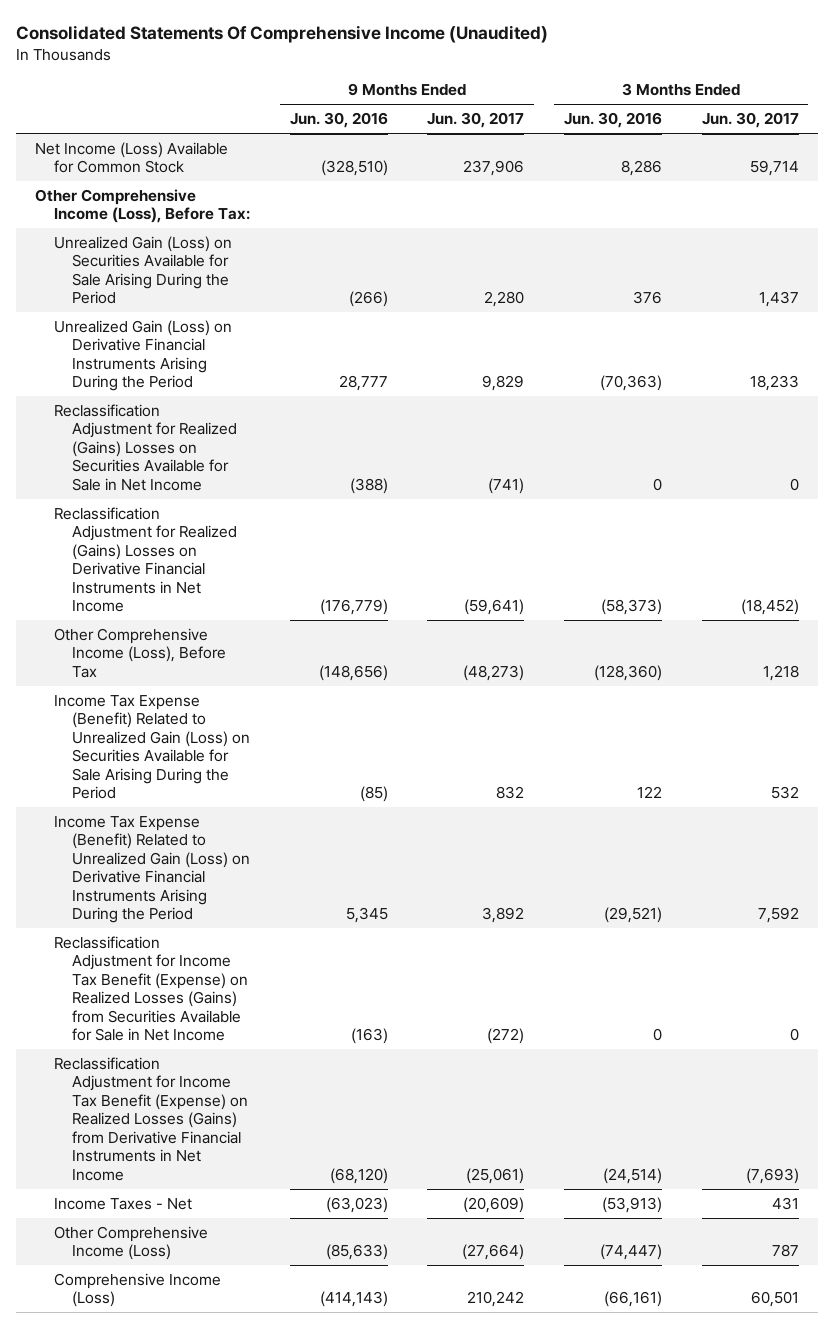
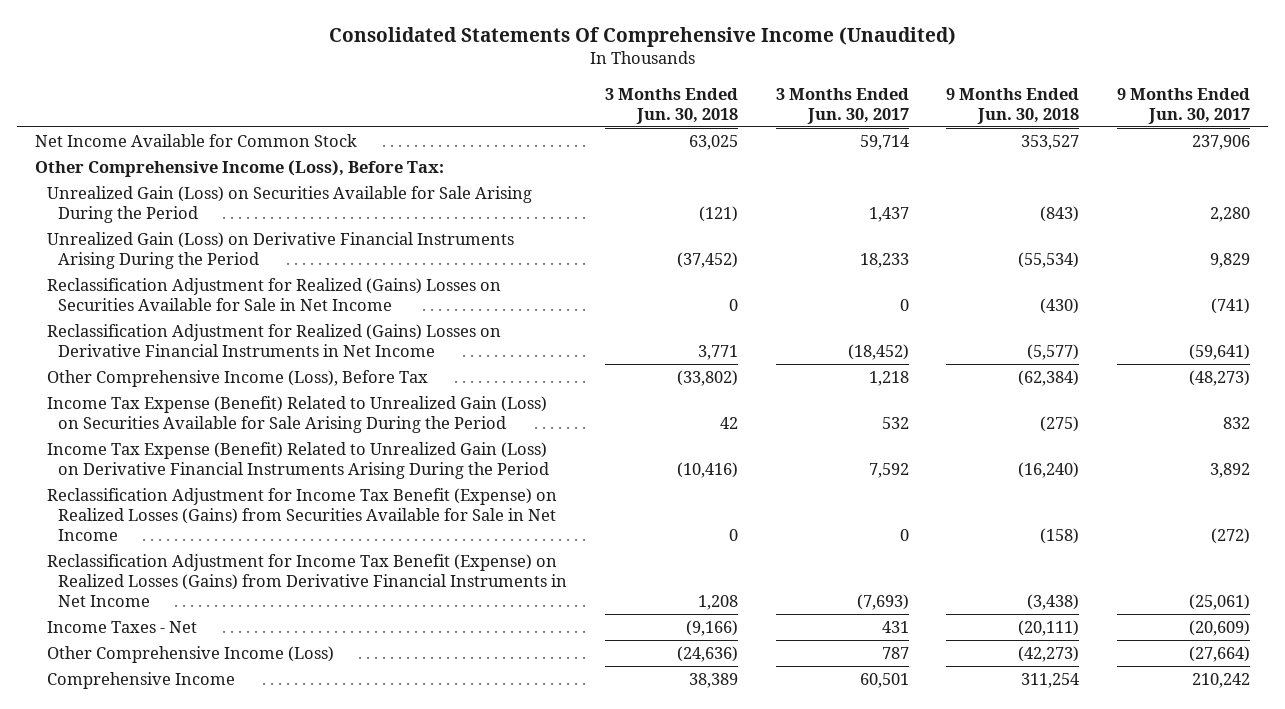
[289,112,388,129] Jun. 30, 2016 -> none
[563,112,662,129] Jun. 30, 2016 -> none
none -> [605,87,739,124] 3 Months Ended Jun. 30, 2018
none -> [946,87,1080,124] 9 Months Ended Jun. 30, 2018
[35,141,229,174] Net Income (Loss) Available for Common Stock -> [35,134,358,148] Net Income Available for Common Stock
[53,1272,221,1308] Comprehensive Income (Loss) -> [46,672,235,690] Comprehensive Income

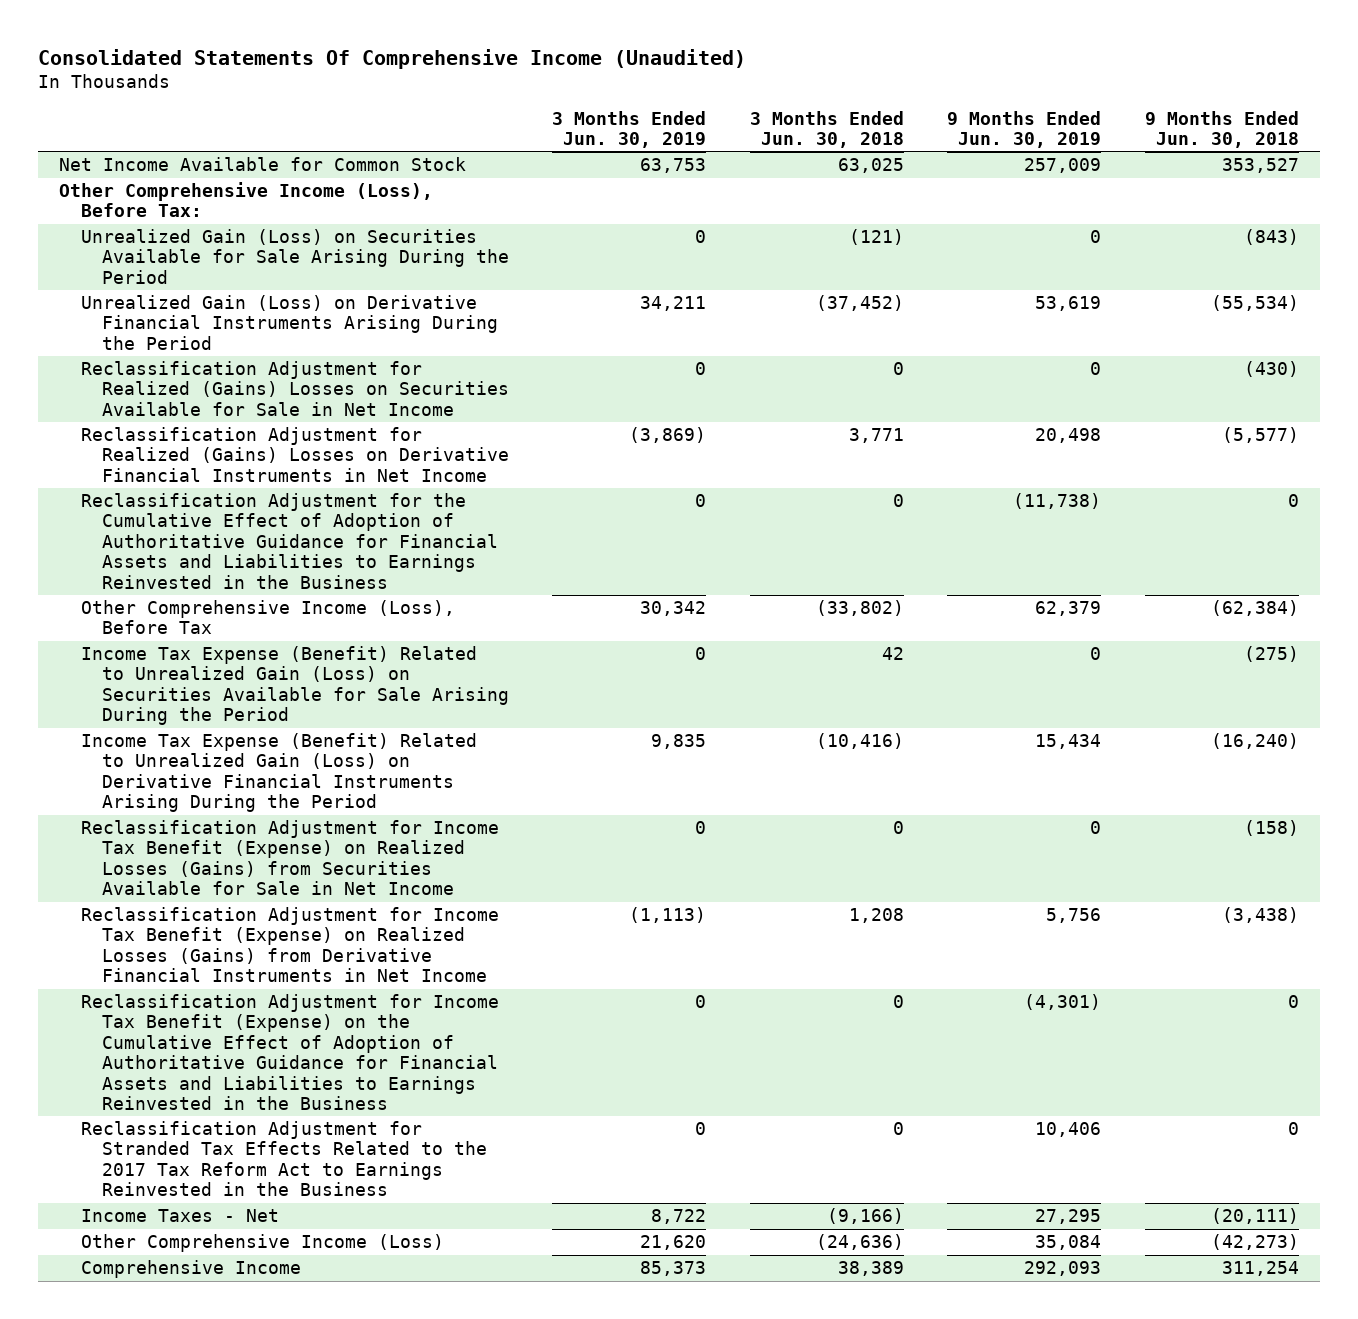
[775,87,909,124] 3 Months Ended Jun. 30, 2017 -> none
[1116,87,1250,124] 9 Months Ended Jun. 30, 2017 -> none
none -> [552,110,707,149] 3 Months Ended Jun. 30, 2019
none -> [947,110,1102,149] 9 Months Ended Jun. 30, 2019
none -> [80,493,498,589] Reclassification Adjustment for the Cumulative Effect of Adoption of Authoritative Guidance for Financial Assets and Liabilities to Earnings Reinvested in the Business
none -> [80,994,499,1111] Reclassification Adjustment for Income Tax Benefit (Expense) on the Cumulative Effect of Adoption of Authoritative Guidance for Financial Assets and Liabilities to Earnings Reinvested in the Business
none -> [80,1121,487,1197] Reclassification Adjustment for Stranded Tax Effects Related to the 2017 Tax Reform Act to Earnings Reinvested in the Business

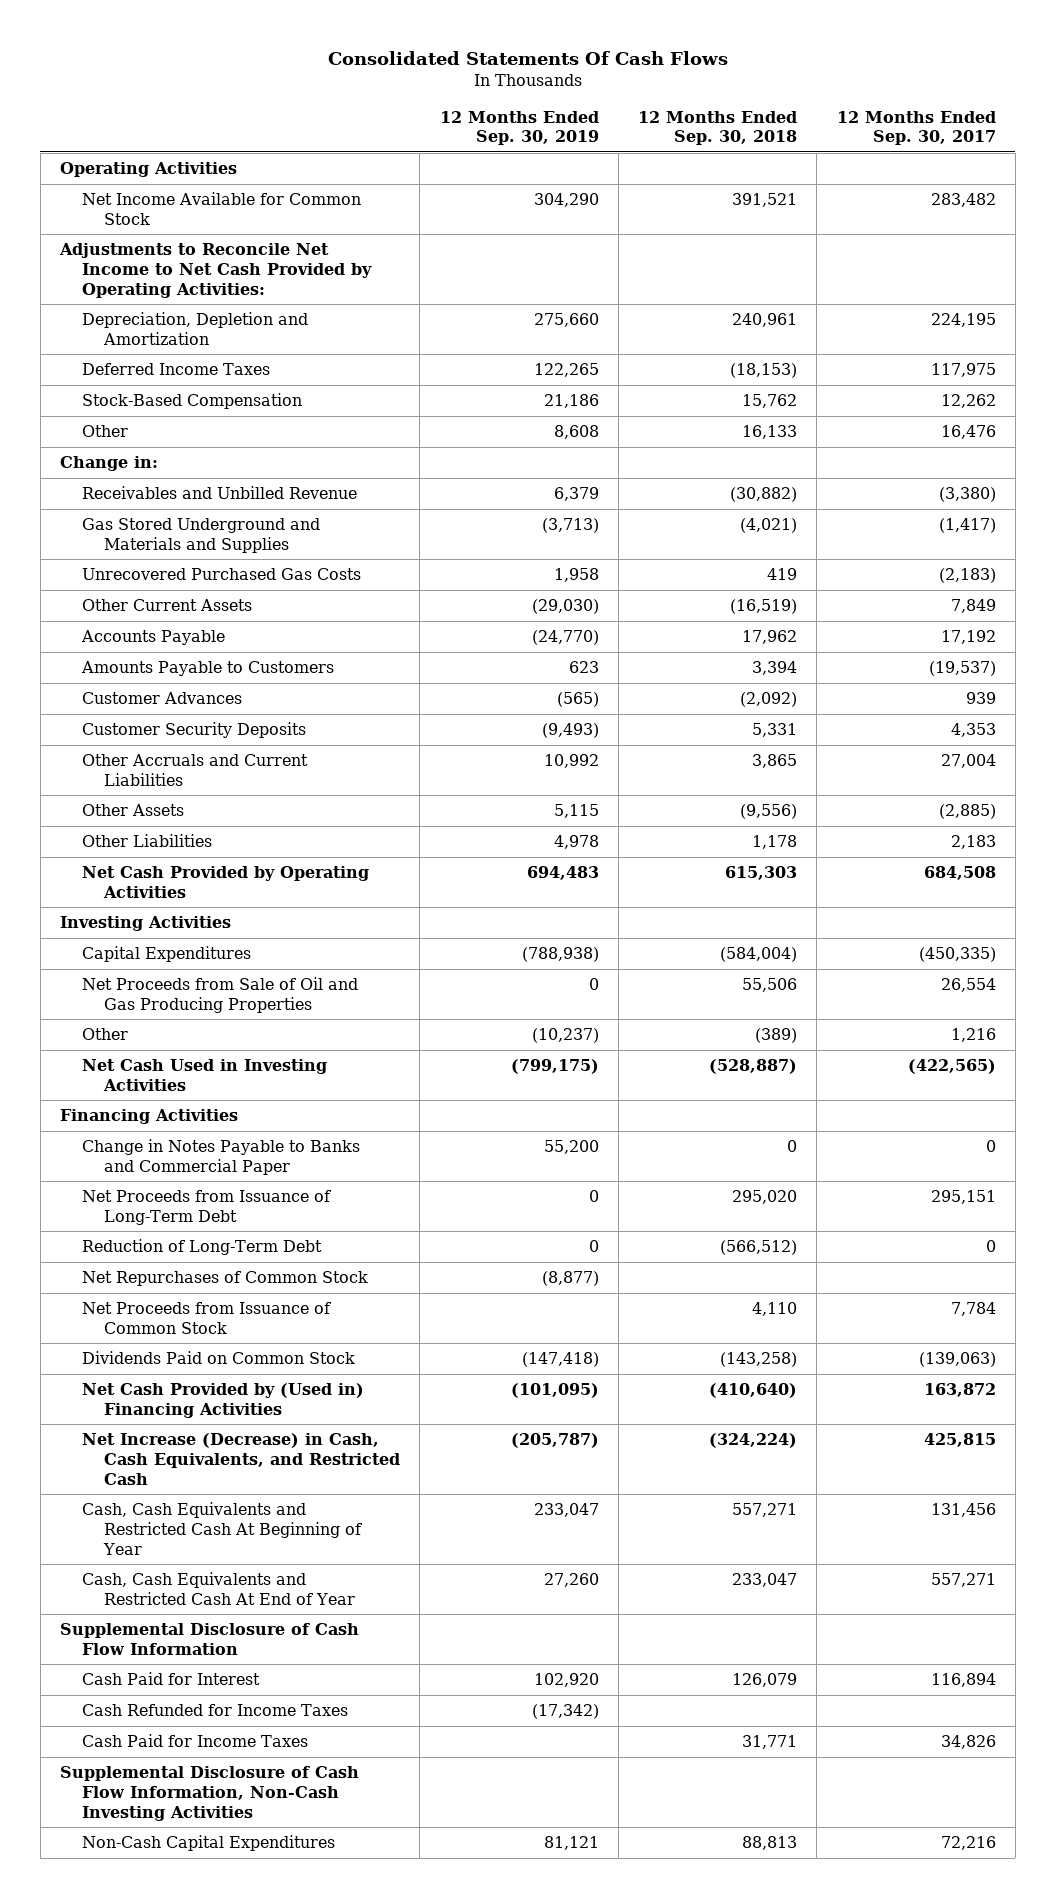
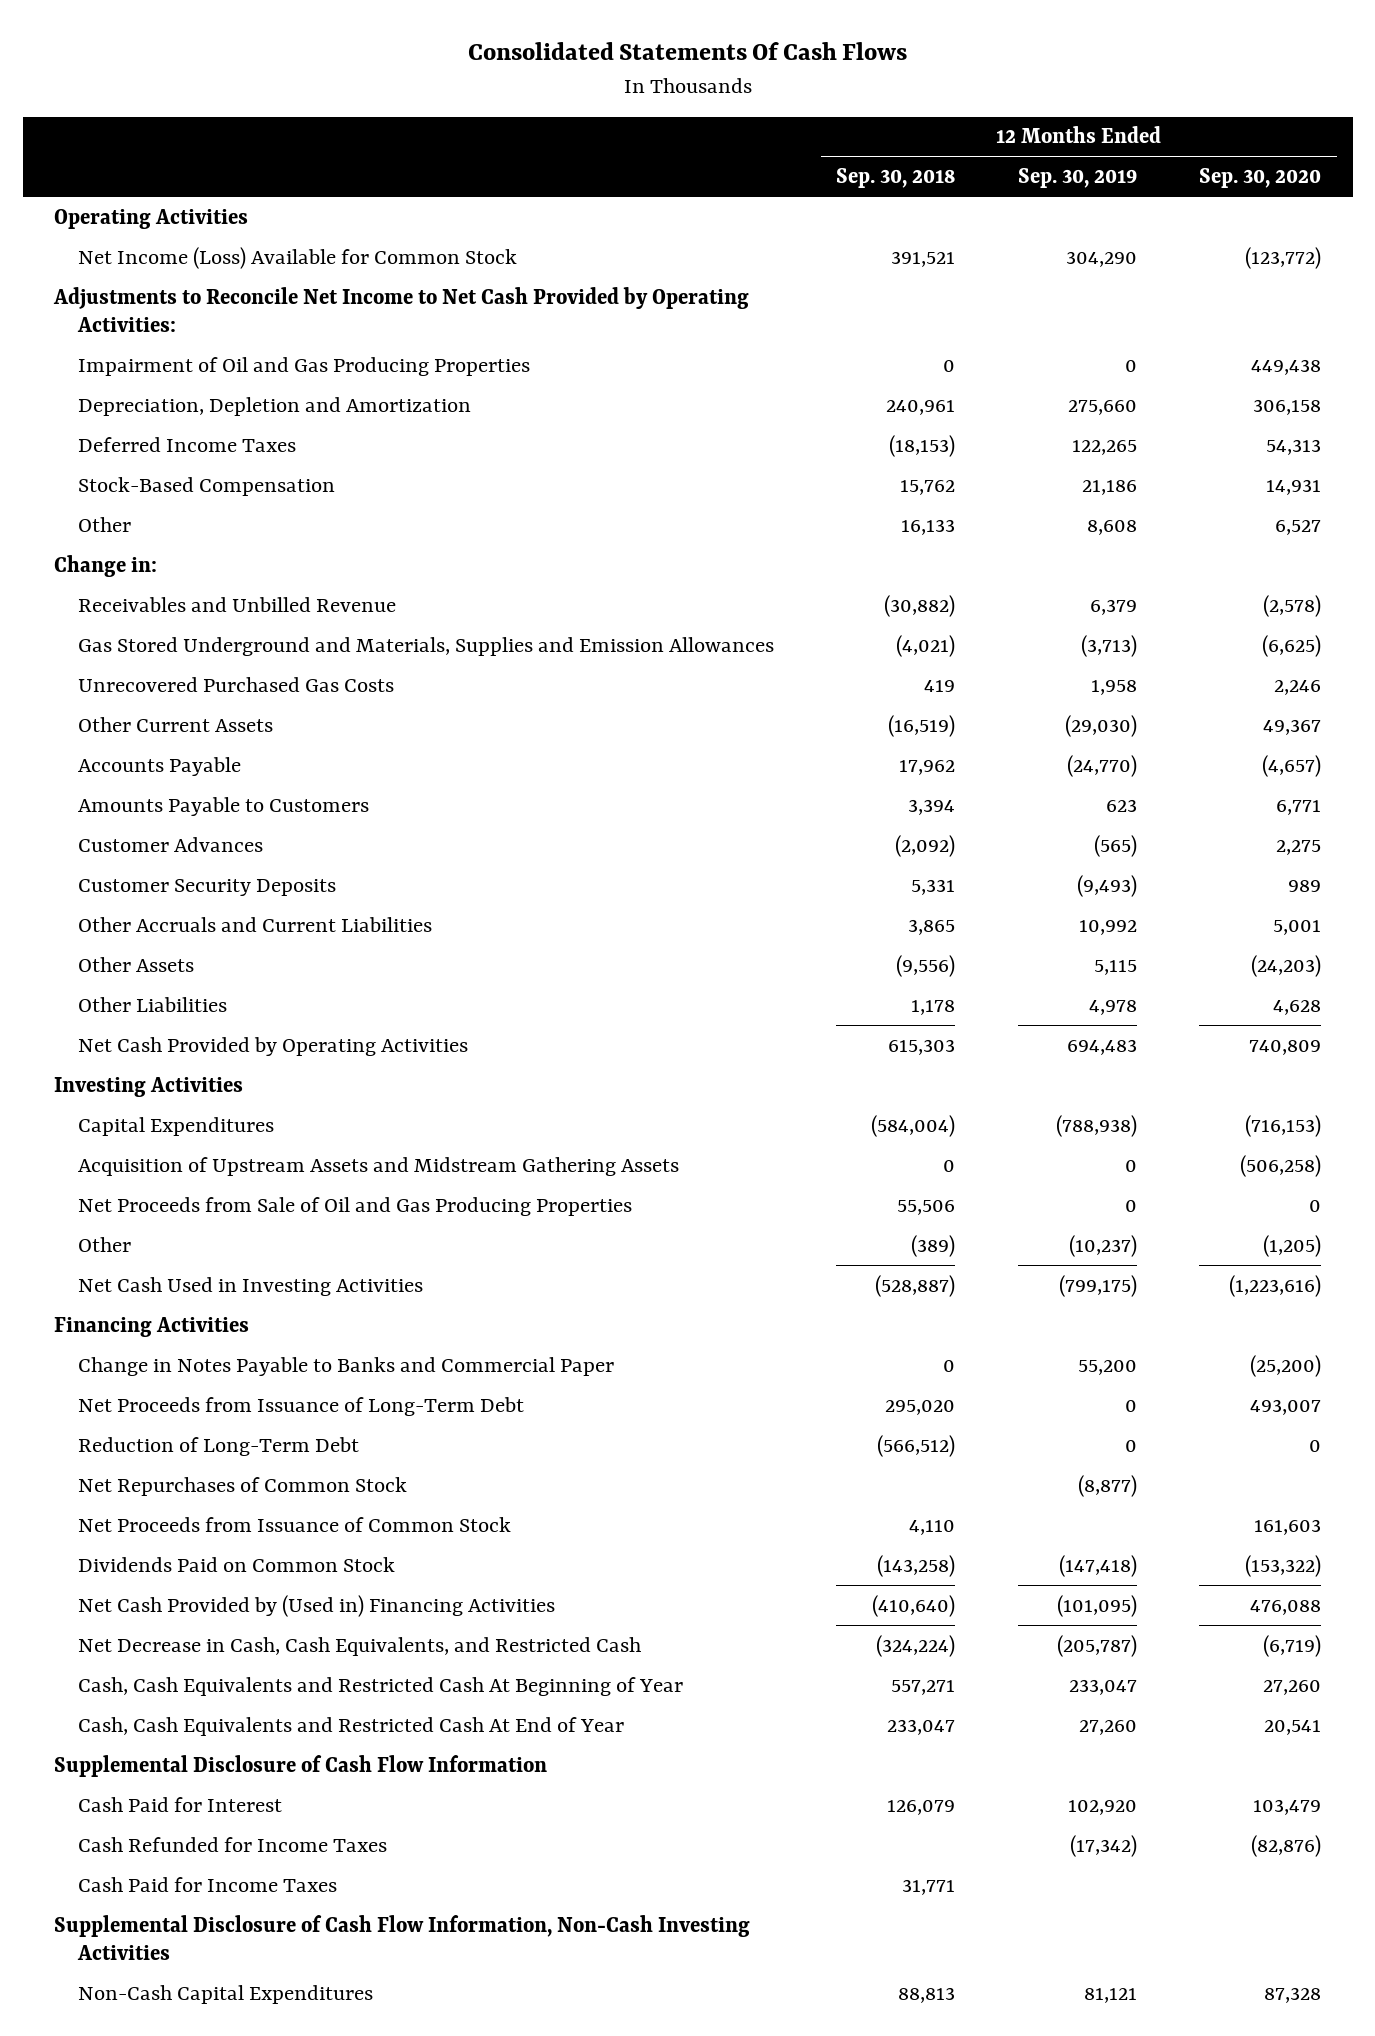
[836,110,996,146] 12 Months Ended Sep. 30, 2017 -> none
none -> [1199,168,1322,189] Sep. 30, 2020
[82,192,362,225] Net Income Available for Common Stock -> [77,246,517,269] Net Income (Loss) Available for Common Stock
none -> [77,356,530,376] Impairment of Oil and Gas Producing Properties
[82,518,321,553] Gas Stored Underground and Materials and Supplies -> [77,636,774,656] Gas Stored Underground and Materials, Supplies and Emission Allowances
none -> [77,1156,679,1176] Acquisition of Upstream Assets and Midstream Gathering Assets
[82,1433,400,1485] Net Increase (Decrease) in Cash, Cash Equivalents, and Restricted Cash -> [77,1636,641,1656] Net Decrease in Cash, Cash Equivalents, and Restricted Cash

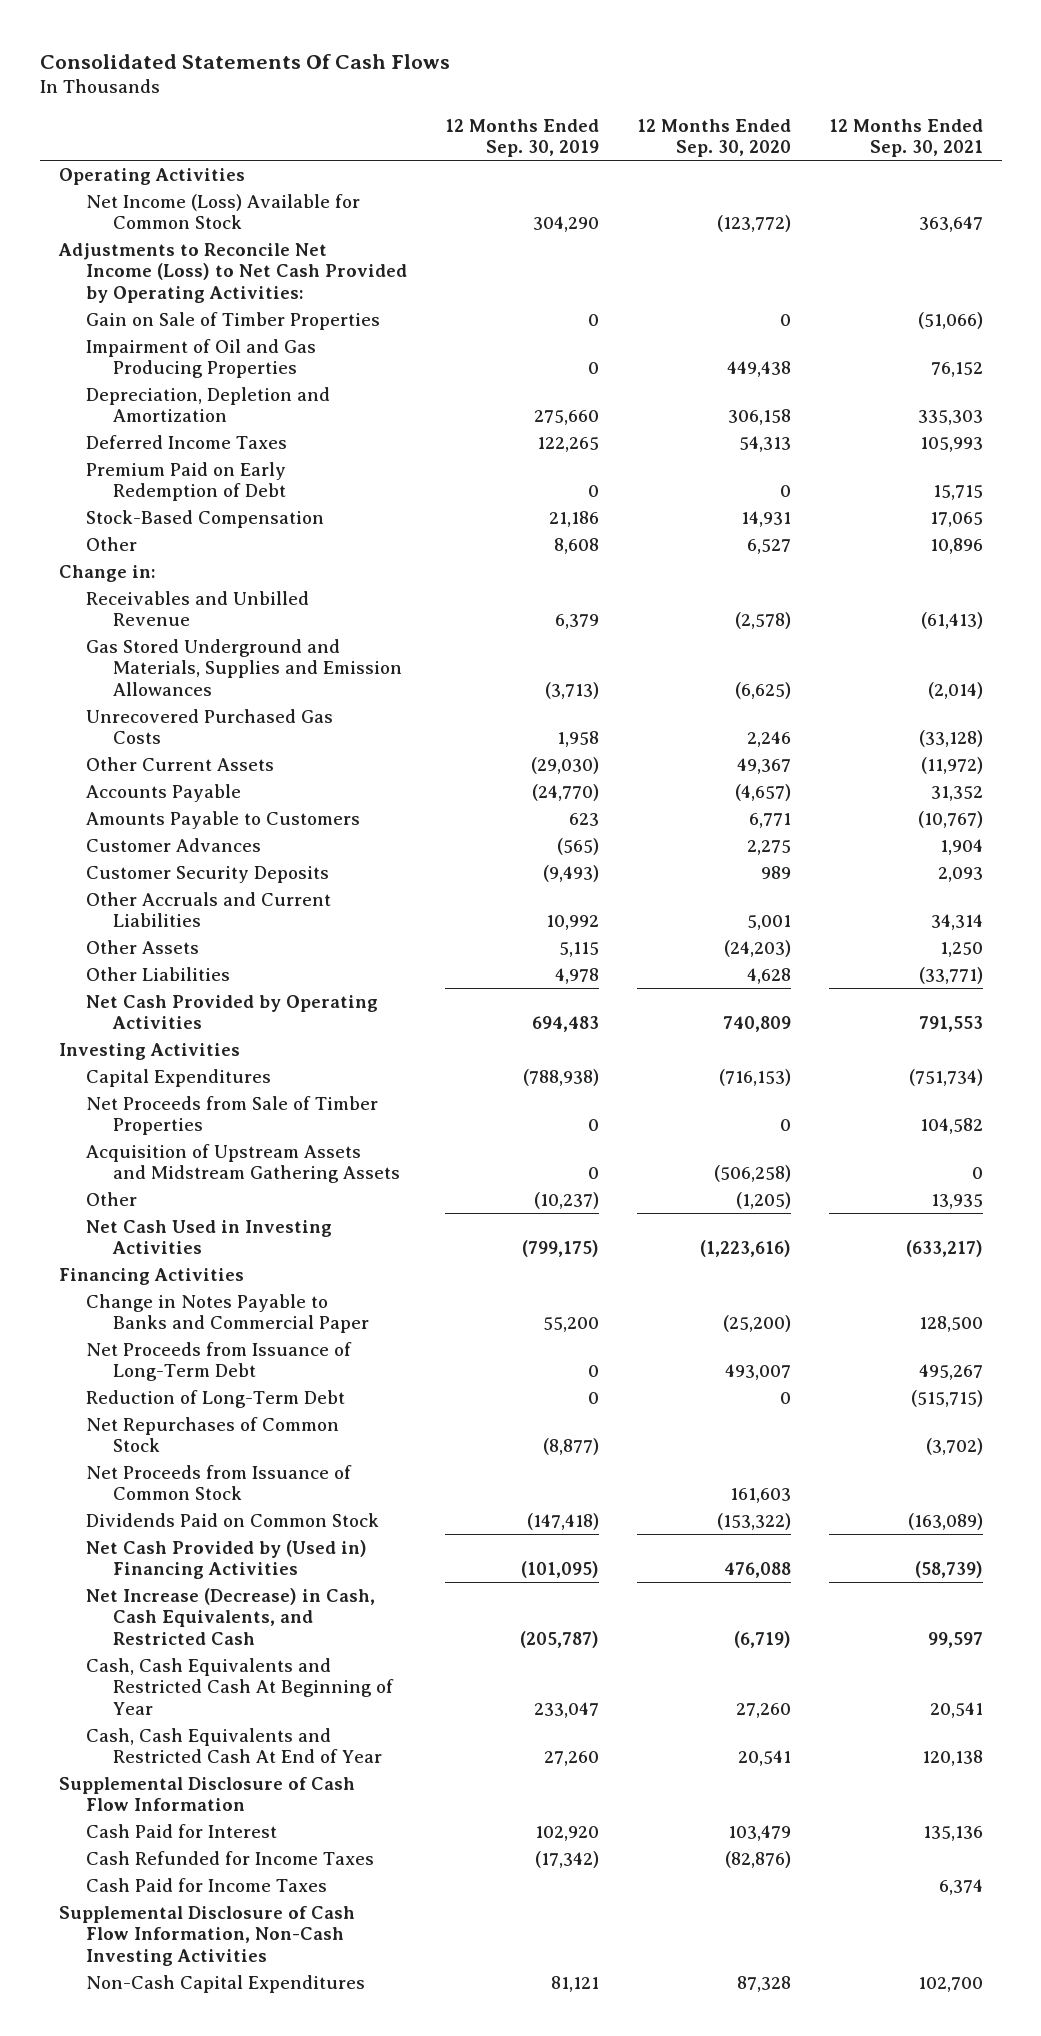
[836,168,956,189] Sep. 30, 2018 -> none
none -> [828,118,983,158] 12 Months Ended Sep. 30, 2021
[52,286,749,332] Adjustments to Reconcile Net Income to Net Cash Provided by Operating Activities: -> [57,242,407,303] Adjustments to Reconcile Net Income (Loss) to Net Cash Provided by Operating Activities:
none -> [85,311,380,330] Gain on Sale of Timber Properties
none -> [85,461,287,502] Premium Paid on Early Redemption of Debt
none -> [85,1095,378,1136] Net Proceeds from Sale of Timber Properties
[77,1196,632,1216] Net Proceeds from Sale of Oil and Gas Producing Properties -> none
[77,1636,641,1656] Net Decrease in Cash, Cash Equivalents, and Restricted Cash -> [85,1587,375,1645] Net Increase (Decrease) in Cash, Cash Equivalents, and Restricted Cash

